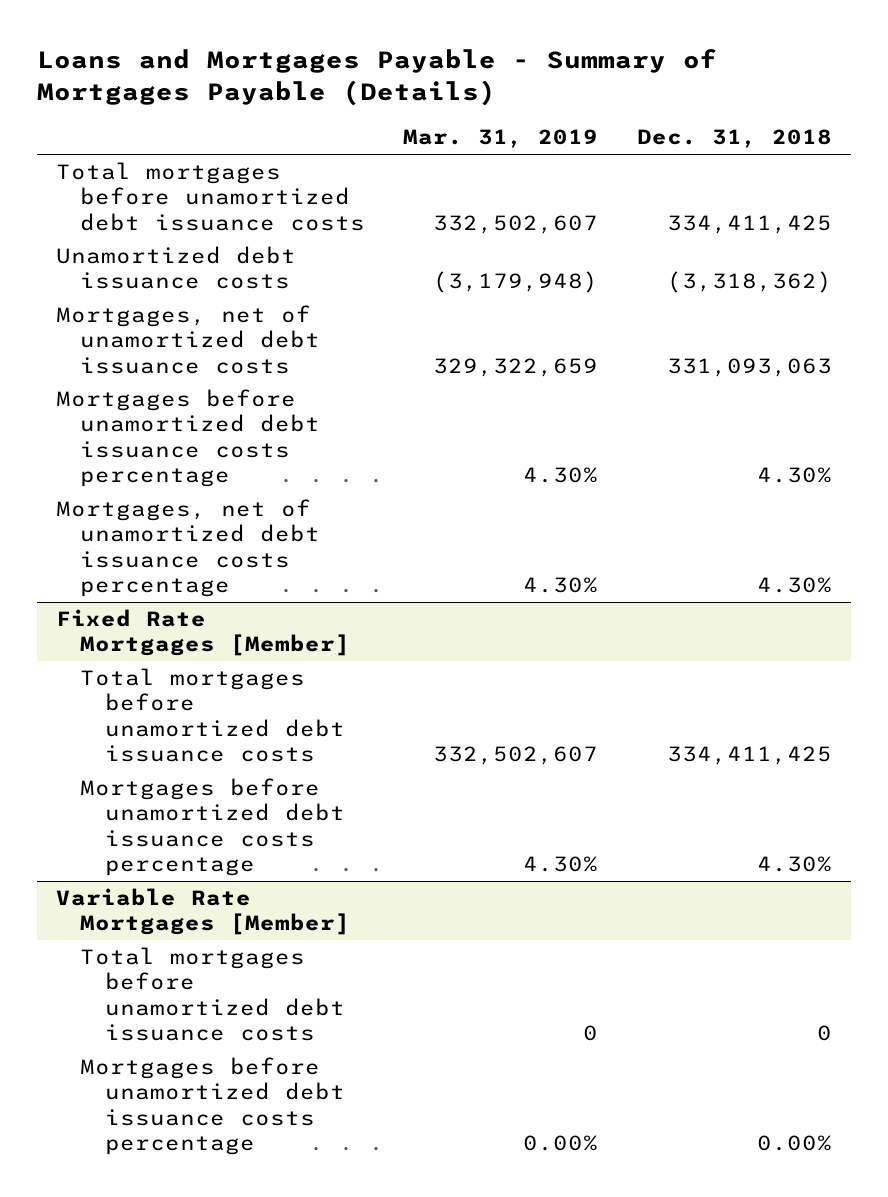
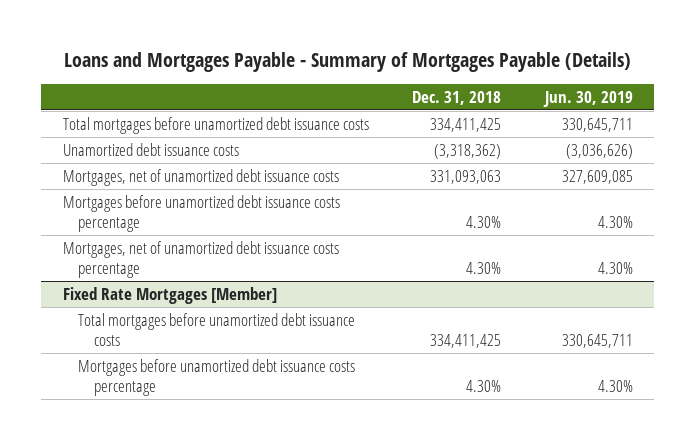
[403,129,599,149] Mar. 31, 2019 -> none
none -> [542,90,633,107] Jun. 30, 2019
[55,888,351,936] Variable Rate Mortgages [Member] -> none
[80,947,345,1041] Total mortgages before unamortized debt issuance costs -> none
[80,1057,345,1155] Mortgages before unamortized debt issuance costs percentage -> none

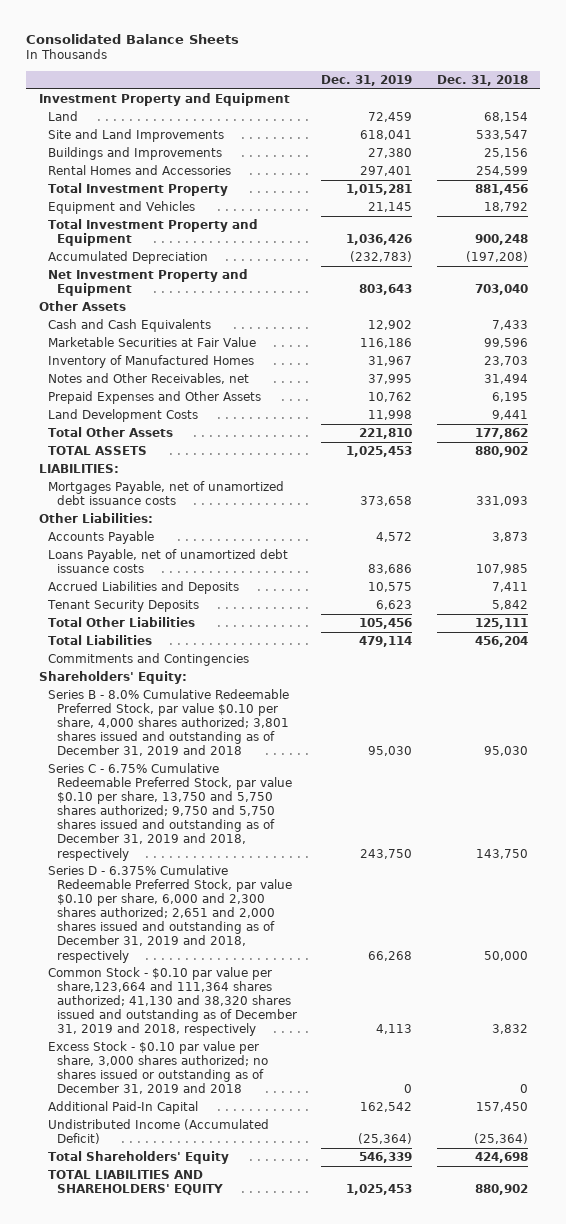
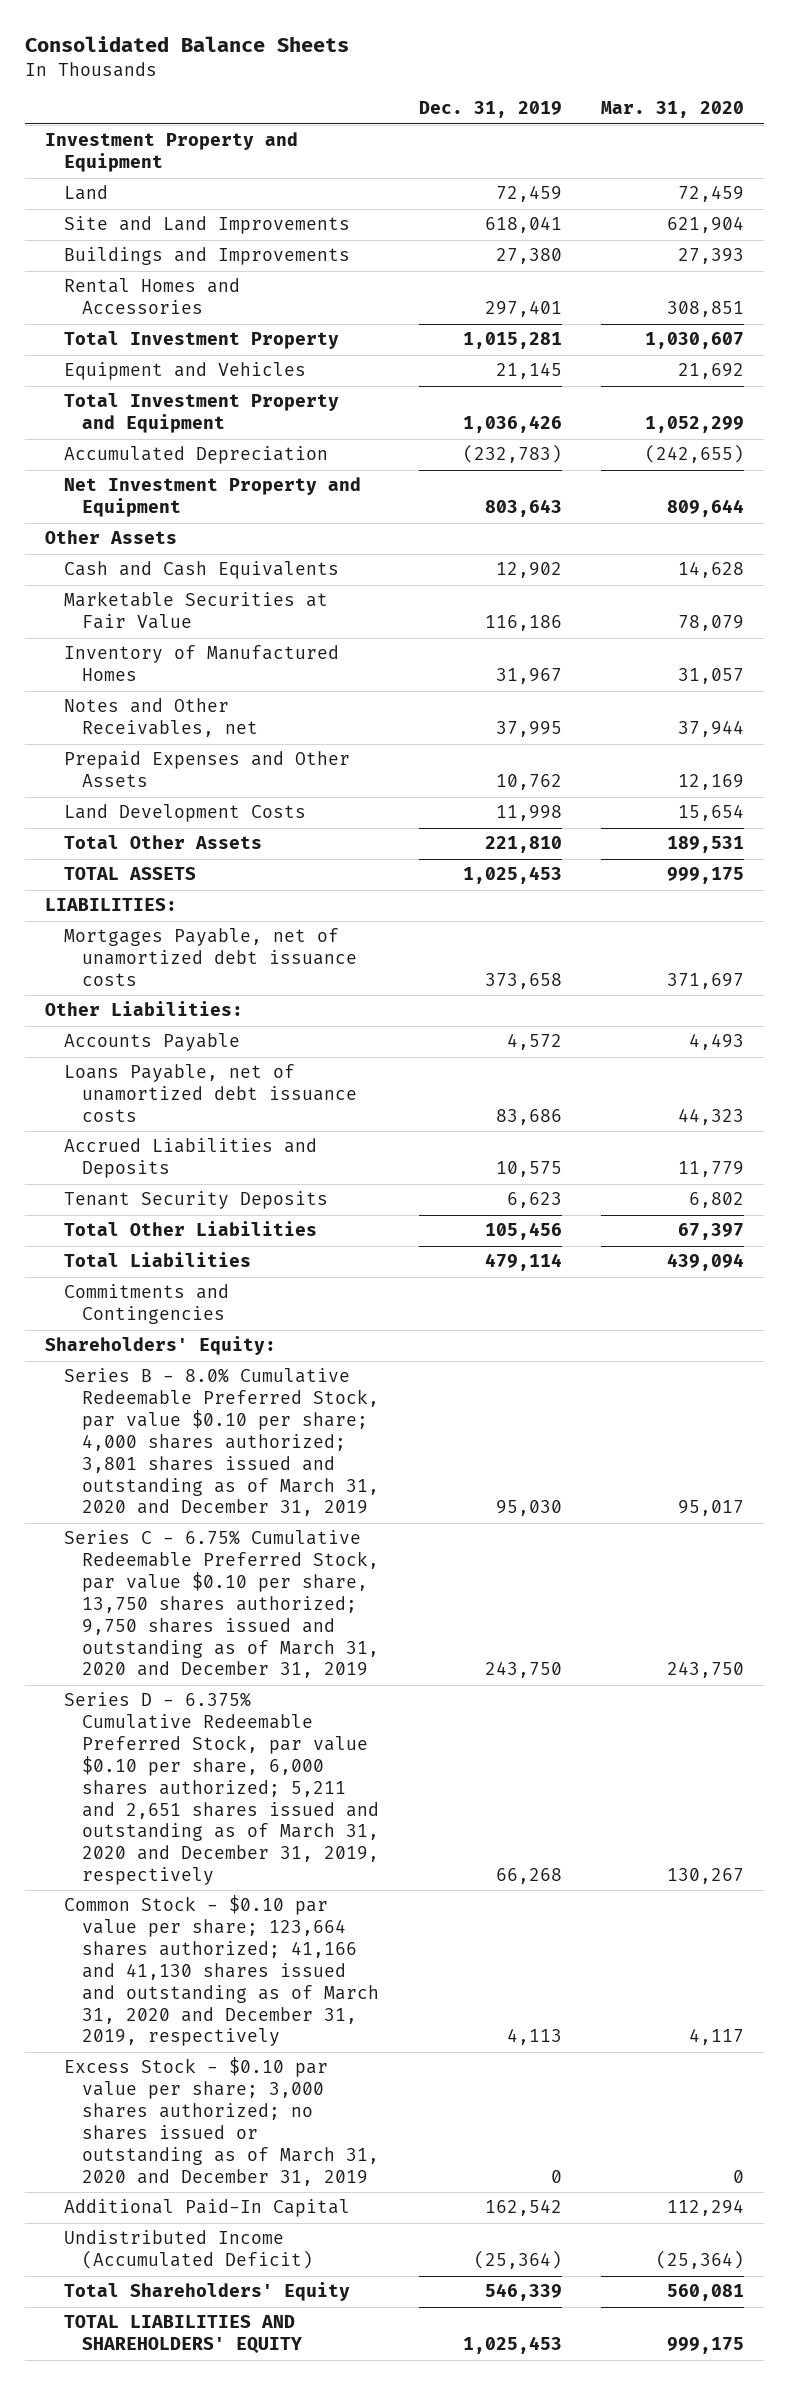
[436,75,528,87] Dec. 31, 2018 -> none
none -> [601,101,745,119] Mar. 31, 2020
[47,689,289,757] Series B - 8.0% Cumulative Redeemable Preferred Stock, par value $0.10 per share, 4,000 shares authorized; 3,801 shares issued and outstanding as of December 31, 2019 and 2018 -> [63,1368,380,1517] Series B - 8.0% Cumulative Redeemable Preferred Stock, par value $0.10 per share; 4,000 shares authorized; 3,801 shares issued and outstanding as of March 31, 2020 and December 31, 2019
[47,763,292,861] Series C - 6.75% Cumulative Redeemable Preferred Stock, par value $0.10 per share, 13,750 and 5,750 shares authorized; 9,750 and 5,750 shares issued and outstanding as of December 31, 2019 and 2018, respectively -> [63,1530,380,1679] Series C - 6.75% Cumulative Redeemable Preferred Stock, par value $0.10 per share, 13,750 shares authorized; 9,750 shares issued and outstanding as of March 31, 2020 and December 31, 2019
[47,865,292,963] Series D - 6.375% Cumulative Redeemable Preferred Stock, par value $0.10 per share, 6,000 and 2,300 shares authorized; 2,651 and 2,000 shares issued and outstanding as of December 31, 2019 and 2018, respectively -> [63,1692,380,1886] Series D - 6.375% Cumulative Redeemable Preferred Stock, par value $0.10 per share, 6,000 shares authorized; 5,211 and 2,651 shares issued and outstanding as of March 31, 2020 and December 31, 2019, respectively
[47,967,297,1037] Common Stock - $0.10 par value per share,123,664 and 111,364 shares authorized; 41,130 and 38,320 shares issued and outstanding as of December 31, 2019 and 2018, respectively -> [63,1895,380,2047] Common Stock - $0.10 par value per share; 123,664 shares authorized; 41,166 and 41,130 shares issued and outstanding as of March 31, 2020 and December 31, 2019, respectively
[47,1041,268,1095] Excess Stock - $0.10 par value per share, 3,000 shares authorized; no shares issued or outstanding as of December 31, 2019 and 2018 -> [63,2057,380,2186] Excess Stock - $0.10 par value per share; 3,000 shares authorized; no shares issued or outstanding as of March 31, 2020 and December 31, 2019

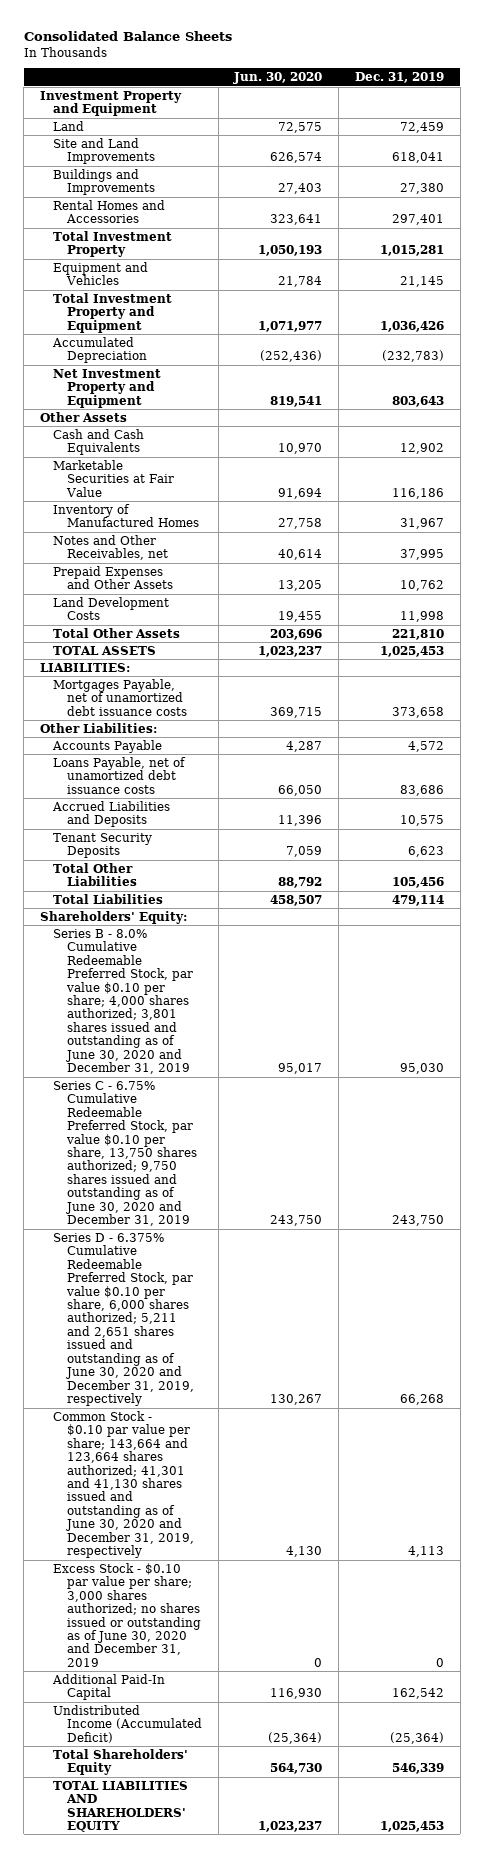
[601,101,745,119] Mar. 31, 2020 -> none
none -> [233,72,323,85] Jun. 30, 2020
[63,1284,229,1325] Commitments and Contingencies -> none
[63,1368,380,1517] Series B - 8.0% Cumulative Redeemable Preferred Stock, par value $0.10 per share; 4,000 shares authorized; 3,801 shares issued and outstanding as of March 31, 2020 and December 31, 2019 -> [53,928,193,1075] Series B - 8.0% Cumulative Redeemable Preferred Stock, par value $0.10 per share; 4,000 shares authorized; 3,801 shares issued and outstanding as of June 30, 2020 and December 31, 2019
[63,1530,380,1679] Series C - 6.75% Cumulative Redeemable Preferred Stock, par value $0.10 per share, 13,750 shares authorized; 9,750 shares issued and outstanding as of March 31, 2020 and December 31, 2019 -> [53,1080,197,1227] Series C - 6.75% Cumulative Redeemable Preferred Stock, par value $0.10 per share, 13,750 shares authorized; 9,750 shares issued and outstanding as of June 30, 2020 and December 31, 2019
[63,1692,380,1886] Series D - 6.375% Cumulative Redeemable Preferred Stock, par value $0.10 per share, 6,000 shares authorized; 5,211 and 2,651 shares issued and outstanding as of March 31, 2020 and December 31, 2019, respectively -> [53,1232,194,1407] Series D - 6.375% Cumulative Redeemable Preferred Stock, par value $0.10 per share, 6,000 shares authorized; 5,211 and 2,651 shares issued and outstanding as of June 30, 2020 and December 31, 2019, respectively
[63,1895,380,2047] Common Stock - $0.10 par value per share; 123,664 shares authorized; 41,166 and 41,130 shares issued and outstanding as of March 31, 2020 and December 31, 2019, respectively -> [53,1410,194,1559] Common Stock - $0.10 par value per share; 143,664 and 123,664 shares authorized; 41,301 and 41,130 shares issued and outstanding as of June 30, 2020 and December 31, 2019, respectively
[63,2057,380,2186] Excess Stock - $0.10 par value per share; 3,000 shares authorized; no shares issued or outstanding as of March 31, 2020 and December 31, 2019 -> [53,1562,201,1667] Excess Stock - $0.10 par value per share; 3,000 shares authorized; no shares issued or outstanding as of June 30, 2020 and December 31, 2019

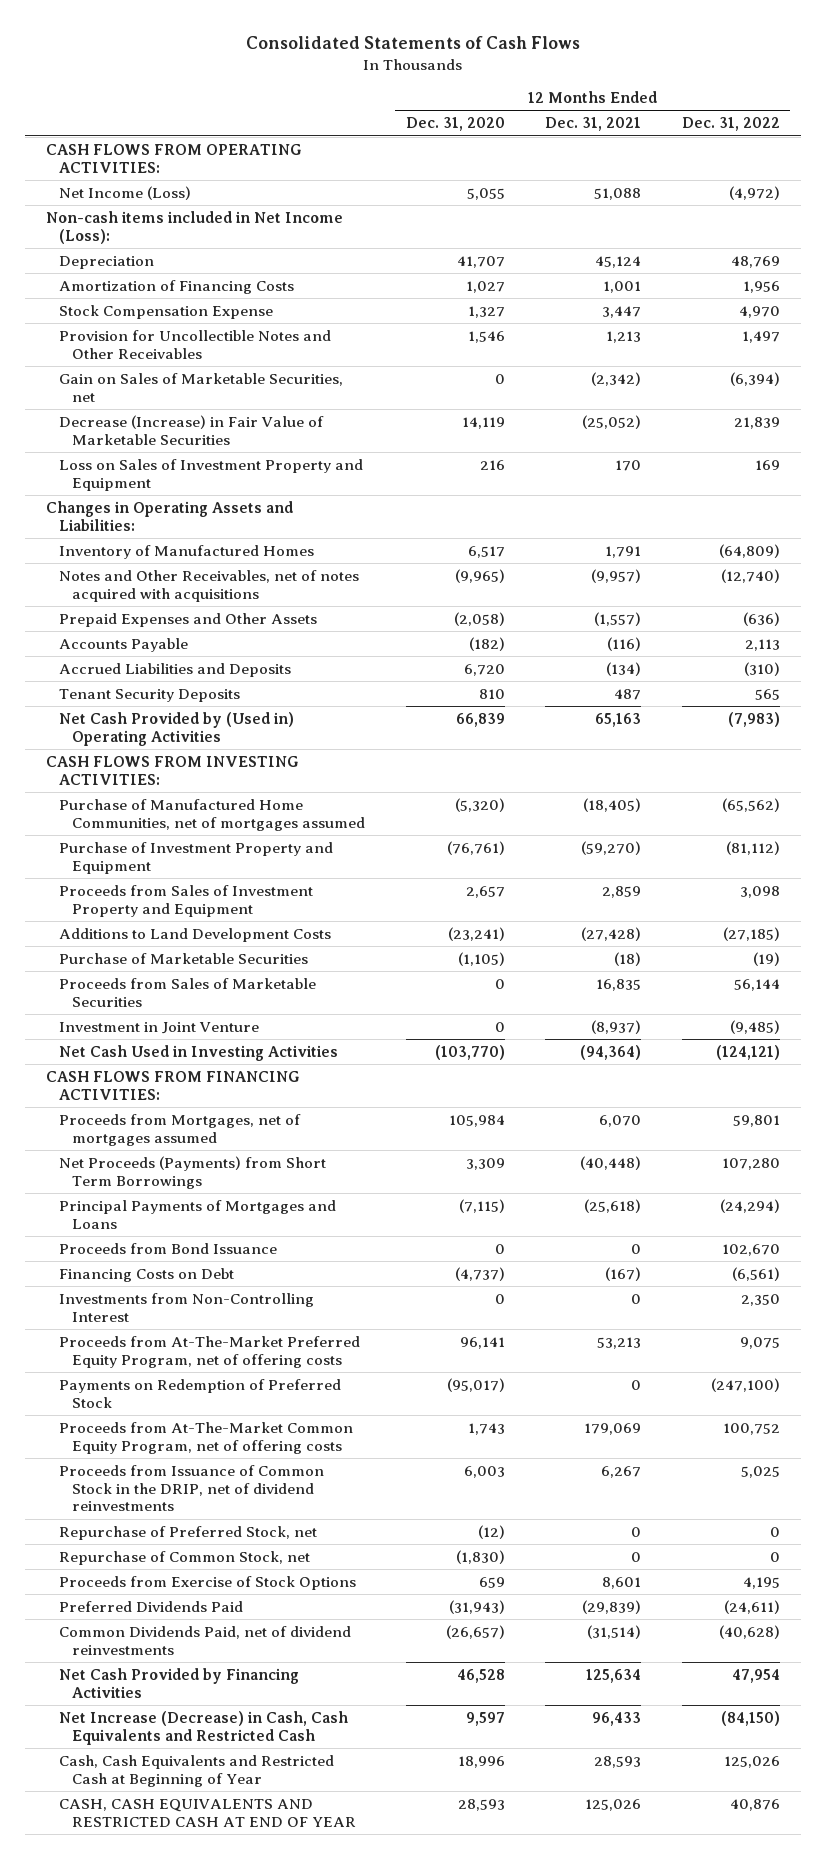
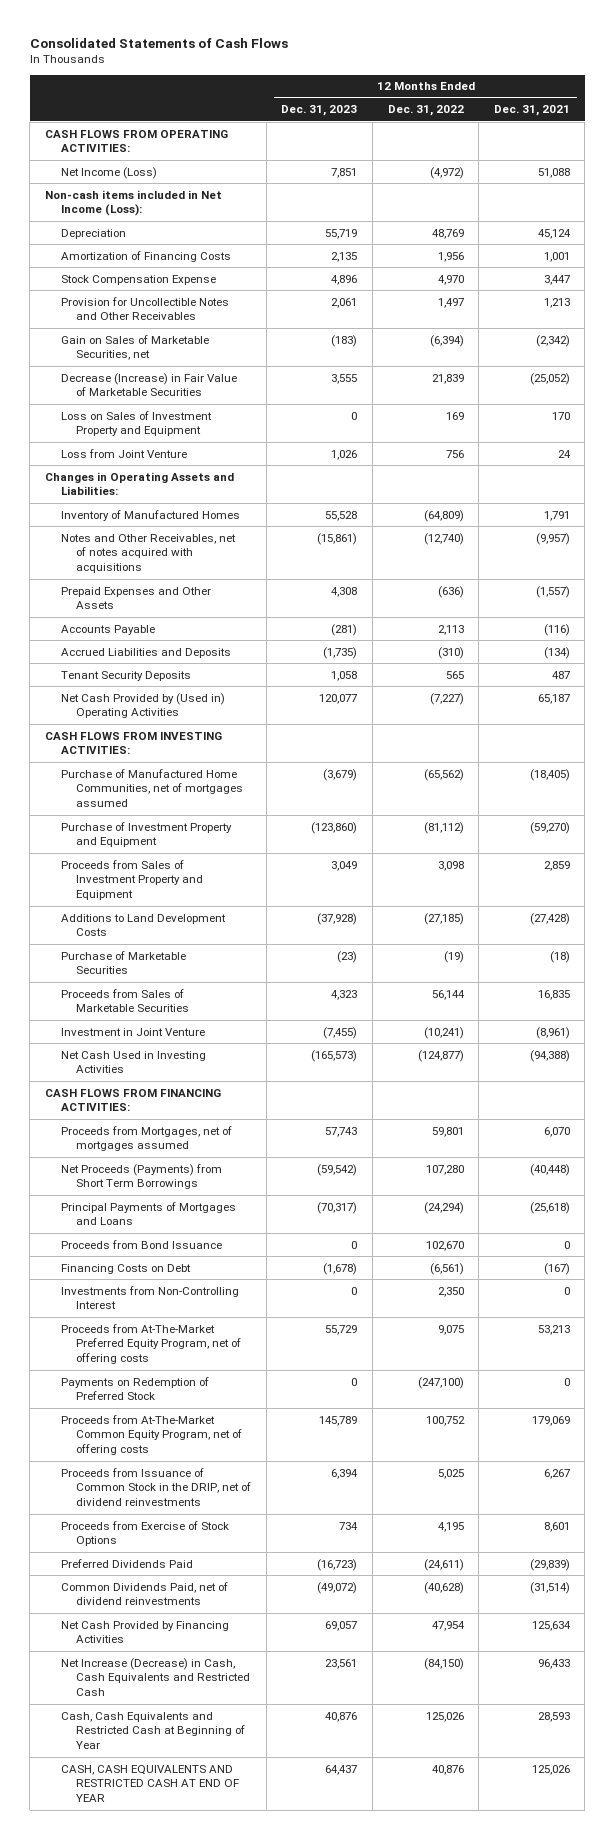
[405,117,505,132] Dec. 31, 2020 -> none
none -> [281,105,358,117] Dec. 31, 2023
none -> [60,448,187,458] Loss from Joint Venture
[595,712,642,727] 65,163 -> [537,693,570,704] 65,187
[728,711,781,727] (7,983) -> [429,692,464,705] (7,227)
[591,1019,642,1034] (8,937) -> [535,1026,570,1039] (8,961)
[730,1019,781,1034] (9,485) -> [423,1026,464,1039] (10,241)
[580,1044,642,1060] (94,364) -> [529,1049,570,1062] (94,388)
[716,1044,781,1060] (124,121) -> [417,1049,464,1062] (124,877)
[58,1525,317,1540] Repurchase of Preferred Stock, net -> none
[58,1550,310,1565] Repurchase of Common Stock, net -> none

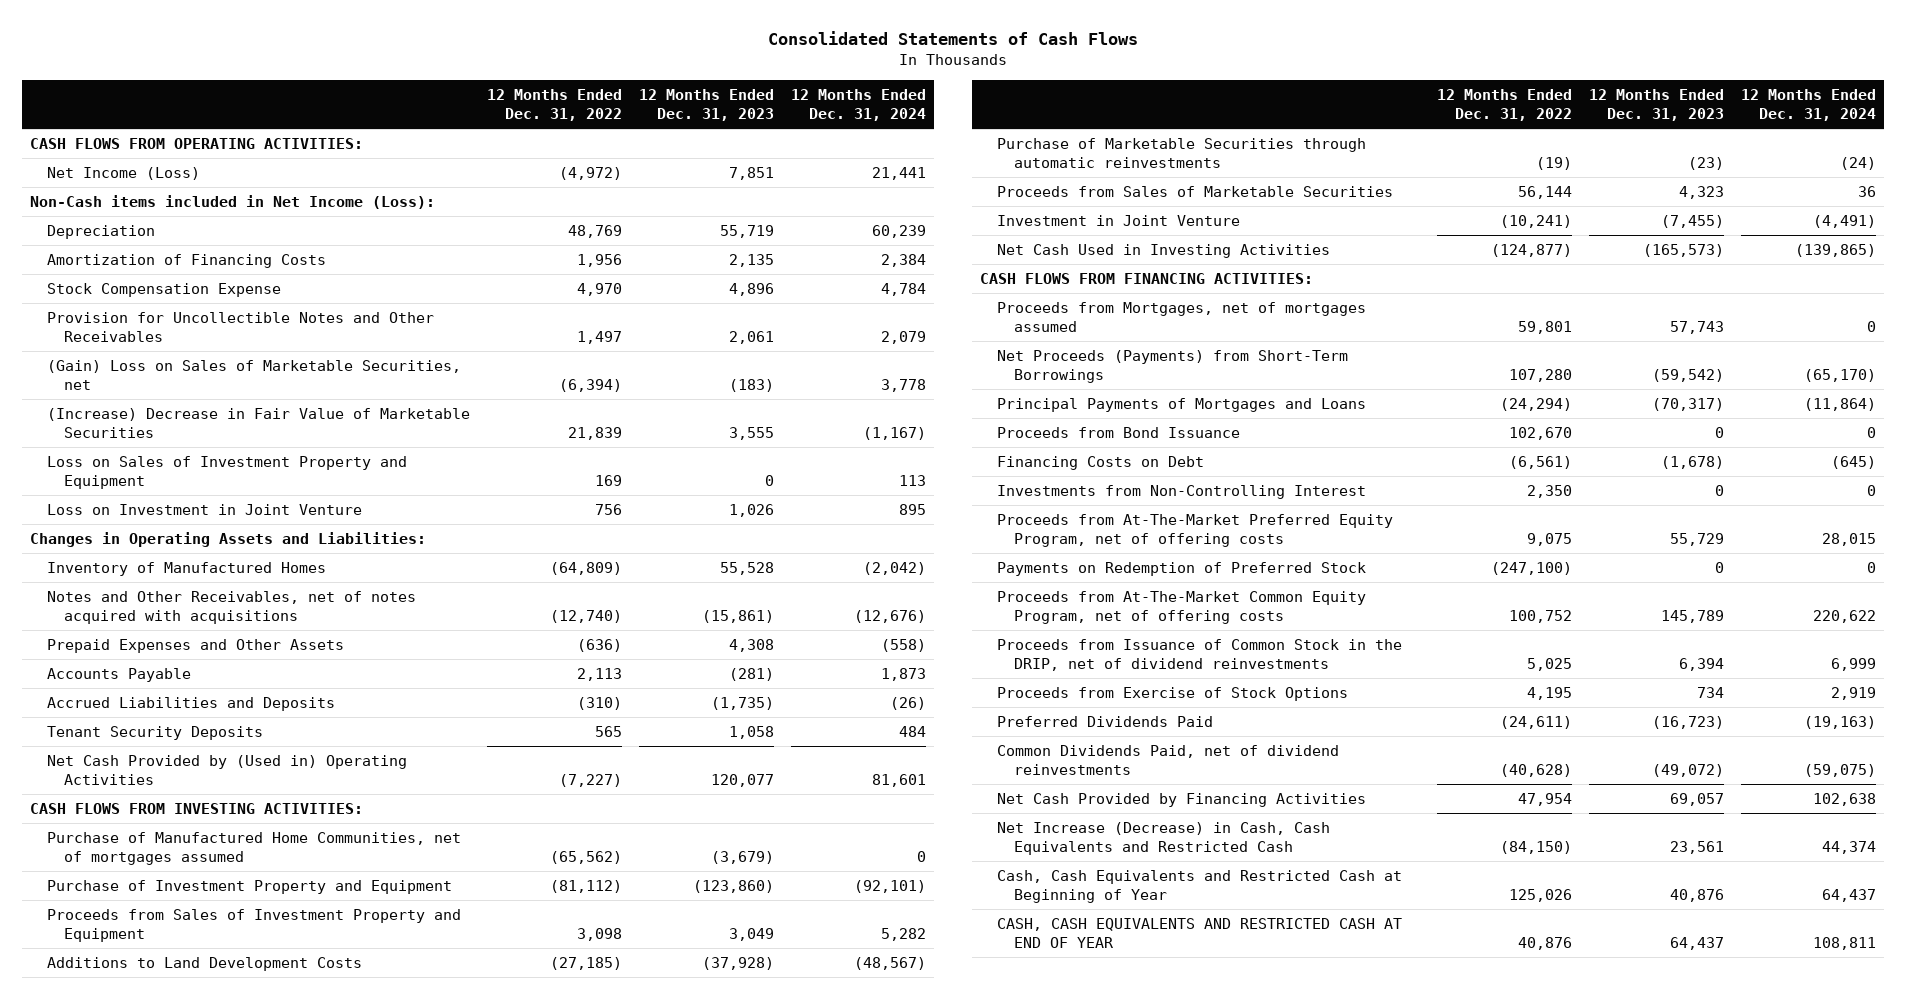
[493,105,570,117] Dec. 31, 2021 -> none
none -> [790,89,926,122] 12 Months Ended Dec. 31, 2024
[44,189,222,217] Non-cash items included in Net Income (Loss): -> [30,195,436,210] Non-Cash items included in Net Income (Loss):
[60,334,209,361] Gain on Sales of Marketable Securities, net -> [46,360,461,391] (Gain) Loss on Sales of Marketable Securities, net
[60,372,237,397] Decrease (Increase) in Fair Value of Marketable Securities -> [46,408,470,439] (Increase) Decrease in Fair Value of Marketable Securities
[60,448,187,458] Loss from Joint Venture -> [46,504,362,516] Loss on Investment in Joint Venture
[60,950,186,975] Purchase of Marketable Securities -> [996,138,1366,169] Purchase of Marketable Securities through automatic reinvestments
[60,1163,222,1190] Net Proceeds (Payments) from Short Term Borrowings -> [996,350,1348,384] Net Proceeds (Payments) from Short-Term Borrowings

